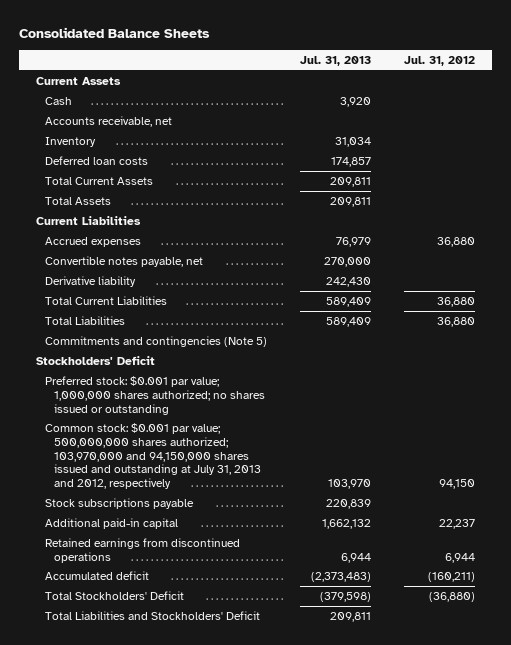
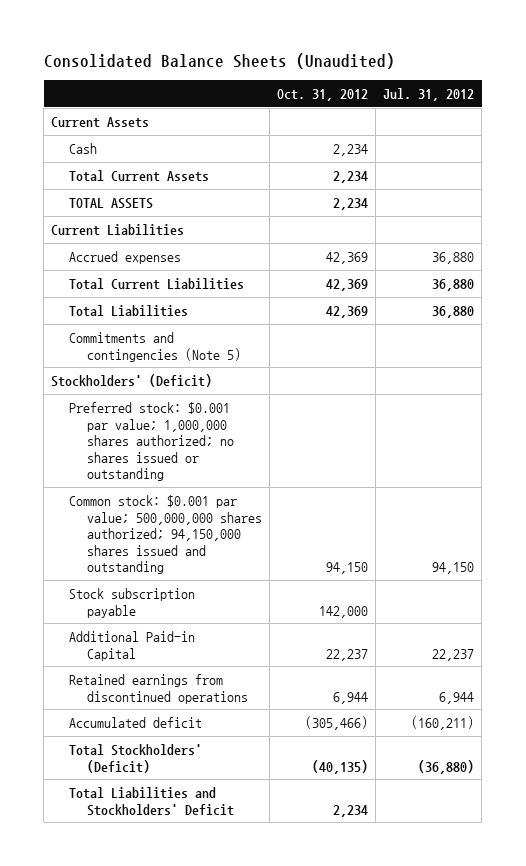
[19,27,211,39] Consolidated Balance Sheets -> [43,52,395,69] Consolidated Balance Sheets (Unaudited)
[299,56,371,67] Jul. 31, 2013 -> none
none -> [277,88,369,101] Oct. 31, 2012
[44,115,172,127] Accounts receivable, net -> none
[44,136,96,147] Inventory -> none
[44,155,148,165] Deferred loan costs -> none
[44,196,111,205] Total Assets -> [69,197,154,209] TOTAL ASSETS
[44,255,203,267] Convertible notes payable, net -> none
[44,275,136,287] Derivative liability -> none
[36,355,156,365] Stockholders' Deficit -> [51,373,213,387] Stockholders' (Deficit)
[44,422,261,490] Common stock: $0.001 par value; 500,000,000 shares authorized; 103,970,000 and 94,150,000 shares issued and outstanding at July 31, 2013 and 2012, respectively -> [69,494,263,575] Common stock: $0.001 par value; 500,000,000 shares authorized; 94,150,000 shares issued and outstanding
[44,497,194,509] Stock subscriptions payable -> [69,587,196,618] Stock subscription payable
[44,517,178,529] Additional paid-in capital -> [69,630,196,661] Additional Paid-in Capital
[44,590,184,600] Total Stockholders' Deficit -> [69,743,203,773] Total Stockholders' (Deficit)

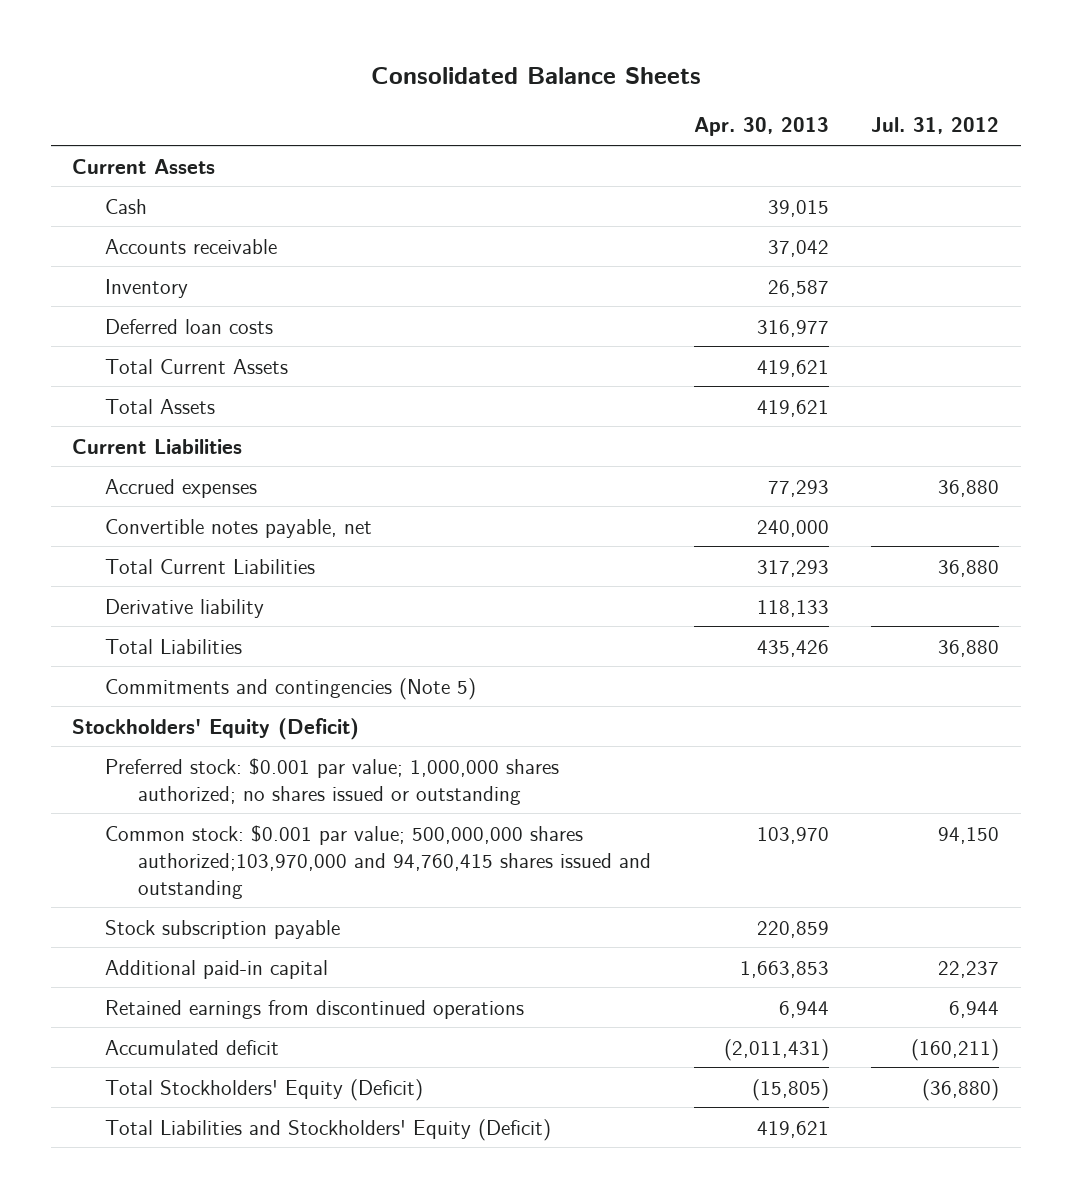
[43,52,395,69] Consolidated Balance Sheets (Unaudited) -> [370,66,701,84] Consolidated Balance Sheets
[277,88,369,101] Oct. 31, 2012 -> none
none -> [693,117,829,137] Apr. 30, 2013
none -> [105,238,278,254] Accounts receivable
none -> [105,278,189,298] Inventory
none -> [105,318,274,334] Deferred loan costs
[69,197,154,209] TOTAL ASSETS -> [105,398,216,414] Total Assets
none -> [105,518,373,538] Convertible notes payable, net
none -> [105,598,265,618] Derivative liability
[51,373,213,387] Stockholders' (Deficit) -> [72,717,360,740] Stockholders' Equity (Deficit)
[69,494,263,575] Common stock: $0.001 par value; 500,000,000 shares authorized; 94,150,000 shares issued and outstanding -> [105,824,651,899] Common stock: $0.001 par value; 500,000,000 shares authorized;103,970,000 and 94,760,415 shares issued and outstanding
[69,630,196,661] Additional Paid-in Capital -> [105,959,329,979] Additional paid-in capital
[69,743,203,773] Total Stockholders' (Deficit) -> [105,1078,424,1101] Total Stockholders' Equity (Deficit)
[69,786,235,816] Total Liabilities and Stockholders' Deficit -> [105,1118,552,1141] Total Liabilities and Stockholders' Equity (Deficit)

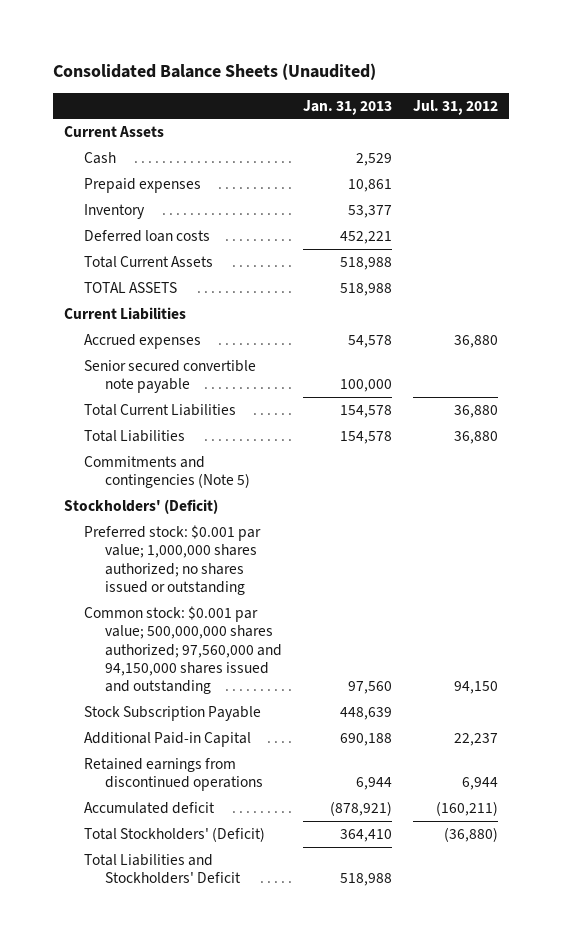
[370,66,701,84] Consolidated Balance Sheets -> [53,63,377,81] Consolidated Balance Sheets (Unaudited)
[693,117,829,137] Apr. 30, 2013 -> none
none -> [302,99,392,115] Jan. 31, 2013
[105,238,278,254] Accounts receivable -> none
none -> [84,177,202,193] Prepaid expenses
[105,398,216,414] Total Assets -> [84,281,178,293] TOTAL ASSETS
[105,518,373,538] Convertible notes payable, net -> [84,359,257,394] Senior secured convertible note payable
[105,598,265,618] Derivative liability -> none
[72,717,360,740] Stockholders' Equity (Deficit) -> [63,498,218,514] Stockholders' (Deficit)
[105,824,651,899] Common stock: $0.001 par value; 500,000,000 shares authorized;103,970,000 and 94,760,415 shares issued and outstanding -> [84,605,282,695] Common stock: $0.001 par value; 500,000,000 shares authorized; 97,560,000 and 94,150,000 shares issued and outstanding
[105,919,341,939] Stock subscription payable -> [84,705,262,721] Stock Subscription Payable
[105,959,329,979] Additional paid-in capital -> [84,731,252,747] Additional Paid-in Capital
[105,1078,424,1101] Total Stockholders' Equity (Deficit) -> [84,826,266,842] Total Stockholders' (Deficit)
[105,1118,552,1141] Total Liabilities and Stockholders' Equity (Deficit) -> [84,853,241,885] Total Liabilities and Stockholders' Deficit

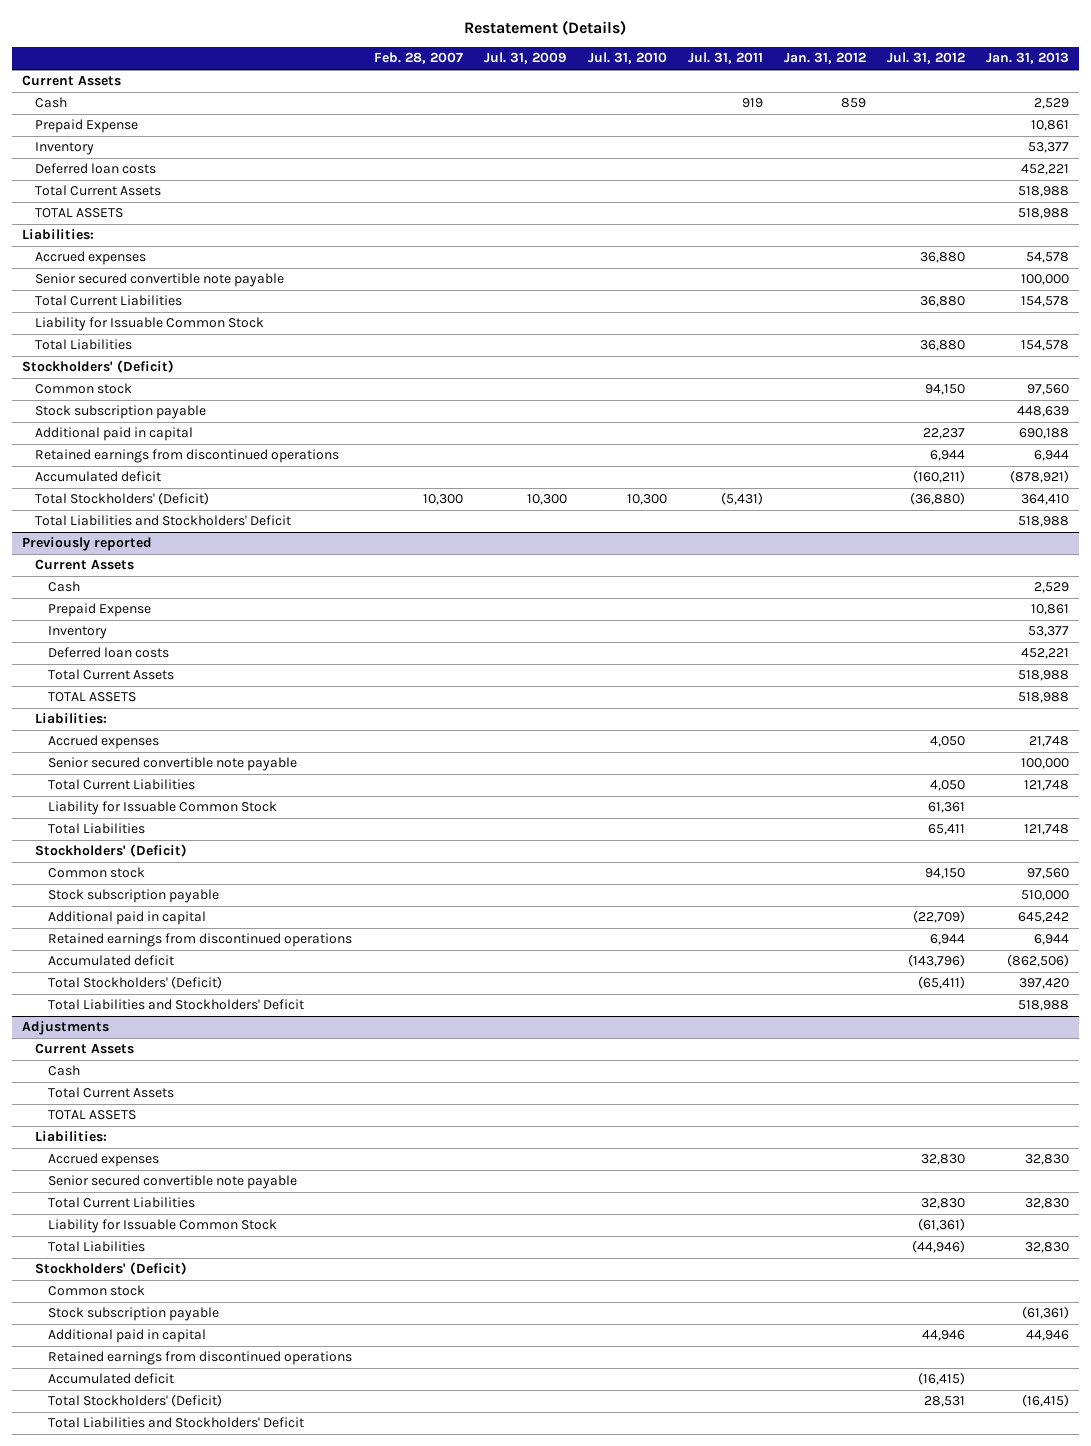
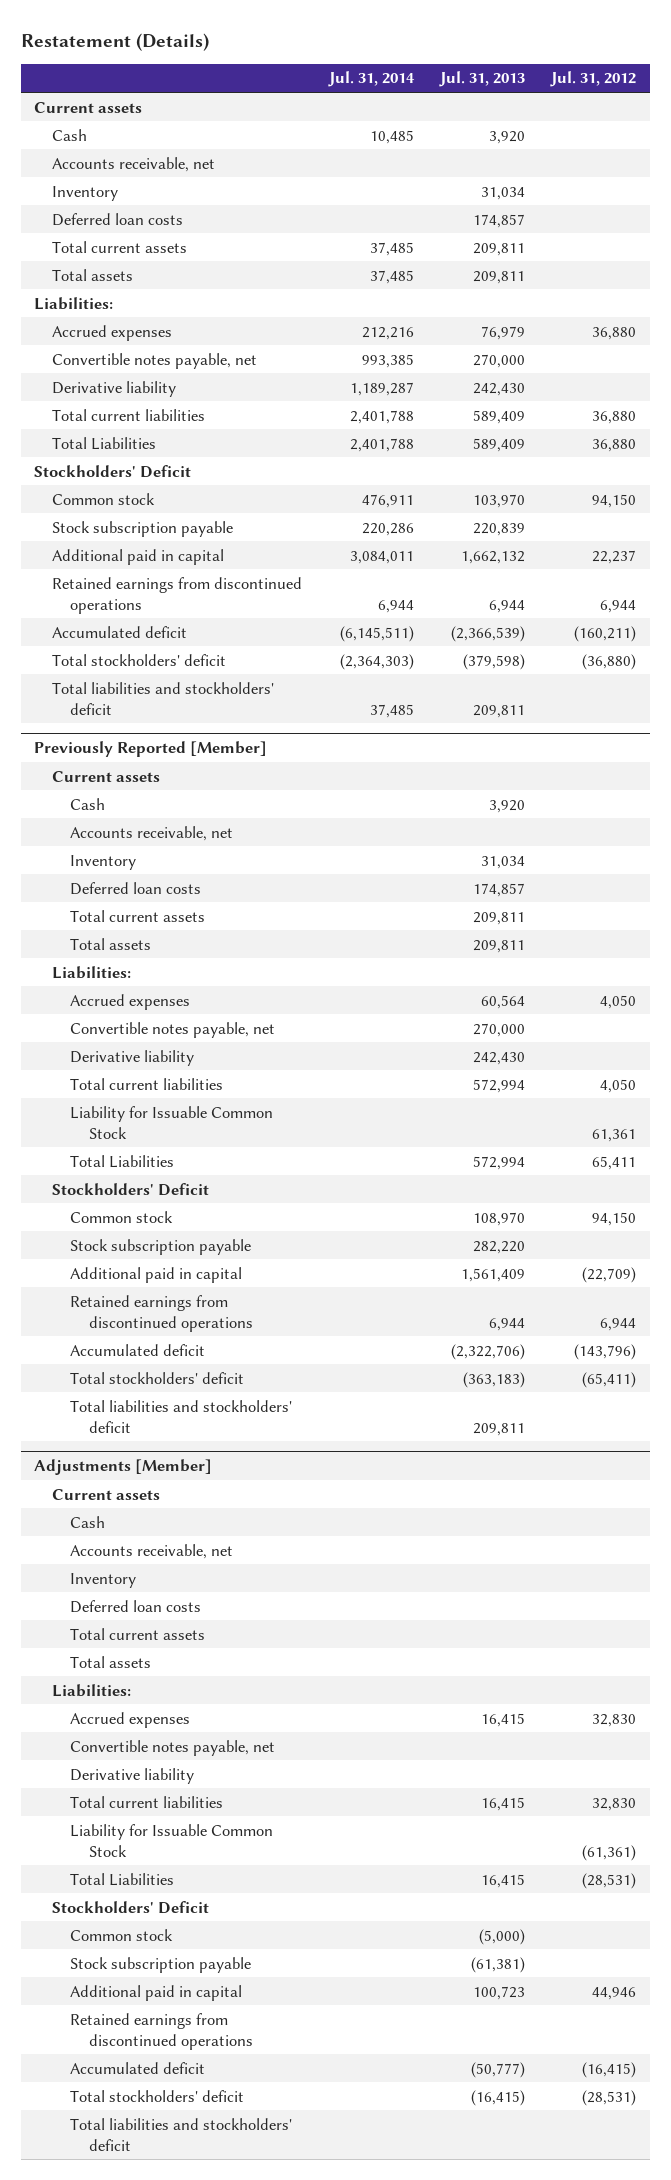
[373,52,463,65] Feb. 28, 2007 -> none
[483,52,567,65] Jul. 31, 2009 -> none
[587,52,667,65] Jul. 31, 2010 -> none
[687,52,763,65] Jul. 31, 2011 -> none
[783,52,866,65] Jan. 31, 2012 -> none
[985,52,1069,65] Jan. 31, 2013 -> none
none -> [327,71,415,88] Jul. 31, 2014
none -> [439,71,526,88] Jul. 31, 2013
[22,75,122,87] Current Assets -> [34,101,143,113] Current assets
[35,119,139,134] Prepaid Expense -> none
none -> [52,156,216,172] Accounts receivable, net
[35,185,162,197] Total Current Assets -> [52,240,188,253] Total current assets
[35,208,124,219] TOTAL ASSETS -> [52,268,134,281] Total assets
[35,317,265,332] Liability for Issuable Common Stock -> none
[35,273,285,288] Senior secured convertible note payable -> [52,352,258,369] Convertible notes payable, net
none -> [52,380,177,397] Derivative liability
[35,295,183,307] Total Current Liabilities -> [52,408,206,421] Total current liabilities
[22,360,175,374] Stockholders' (Deficit) -> [34,464,192,478] Stockholders' Deficit
[35,492,210,506] Total Stockholders' (Deficit) -> [52,653,227,666] Total stockholders' deficit
[35,515,292,527] Total Liabilities and Stockholders' Deficit -> [52,681,275,715] Total liabilities and stockholders' deficit
[22,537,153,552] Previously reported -> [34,741,268,758] Previously Reported [Member]
[35,559,135,571] Current Assets -> [52,770,161,782] Current assets
[48,603,152,618] Prepaid Expense -> none
none -> [70,825,234,841] Accounts receivable, net
[48,669,175,681] Total Current Assets -> [70,909,206,922] Total current assets
[48,692,137,703] TOTAL ASSETS -> [70,937,152,950] Total assets
[48,757,298,772] Senior secured convertible note payable -> [70,1021,276,1038] Convertible notes payable, net
none -> [70,1049,195,1066] Derivative liability
[48,779,196,791] Total Current Liabilities -> [70,1077,224,1090] Total current liabilities
[35,844,188,858] Stockholders' (Deficit) -> [52,1182,210,1196] Stockholders' Deficit
[48,976,223,990] Total Stockholders' (Deficit) -> [70,1371,245,1384] Total stockholders' deficit
[48,999,305,1011] Total Liabilities and Stockholders' Deficit -> [70,1399,293,1433] Total liabilities and stockholders' deficit
[22,1021,110,1036] Adjustments -> [34,1459,213,1476] Adjustments [Member]
[35,1043,135,1055] Current Assets -> [52,1488,161,1500] Current assets
none -> [70,1543,234,1559] Accounts receivable, net
none -> [70,1572,137,1588] Inventory
none -> [70,1599,202,1613] Deferred loan costs
[48,1087,175,1099] Total Current Assets -> [70,1627,206,1640] Total current assets
[48,1110,137,1121] TOTAL ASSETS -> [70,1655,152,1668] Total assets
[48,1175,298,1190] Senior secured convertible note payable -> [70,1739,276,1756] Convertible notes payable, net
none -> [70,1767,195,1784] Derivative liability
[48,1197,196,1209] Total Current Liabilities -> [70,1795,224,1808] Total current liabilities
[911,1240,965,1254] (44,946) -> [582,1872,637,1889] (28,531)
[35,1262,188,1276] Stockholders' (Deficit) -> [52,1900,210,1914] Stockholders' Deficit
[48,1394,223,1408] Total Stockholders' (Deficit) -> [70,2089,245,2102] Total stockholders' deficit
[923,1396,965,1408] 28,531 -> [582,2089,637,2106] (28,531)
[48,1417,305,1429] Total Liabilities and Stockholders' Deficit -> [70,2117,293,2151] Total liabilities and stockholders' deficit

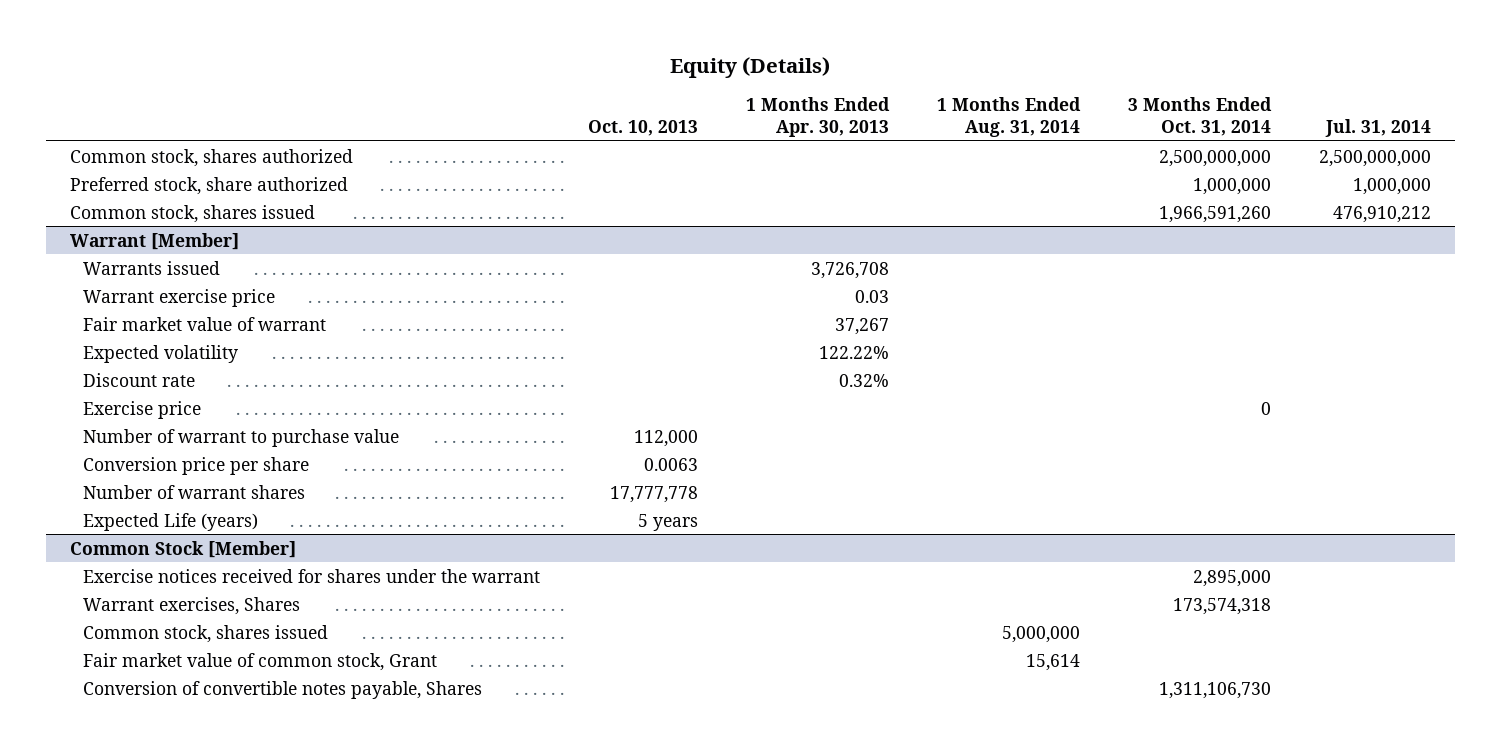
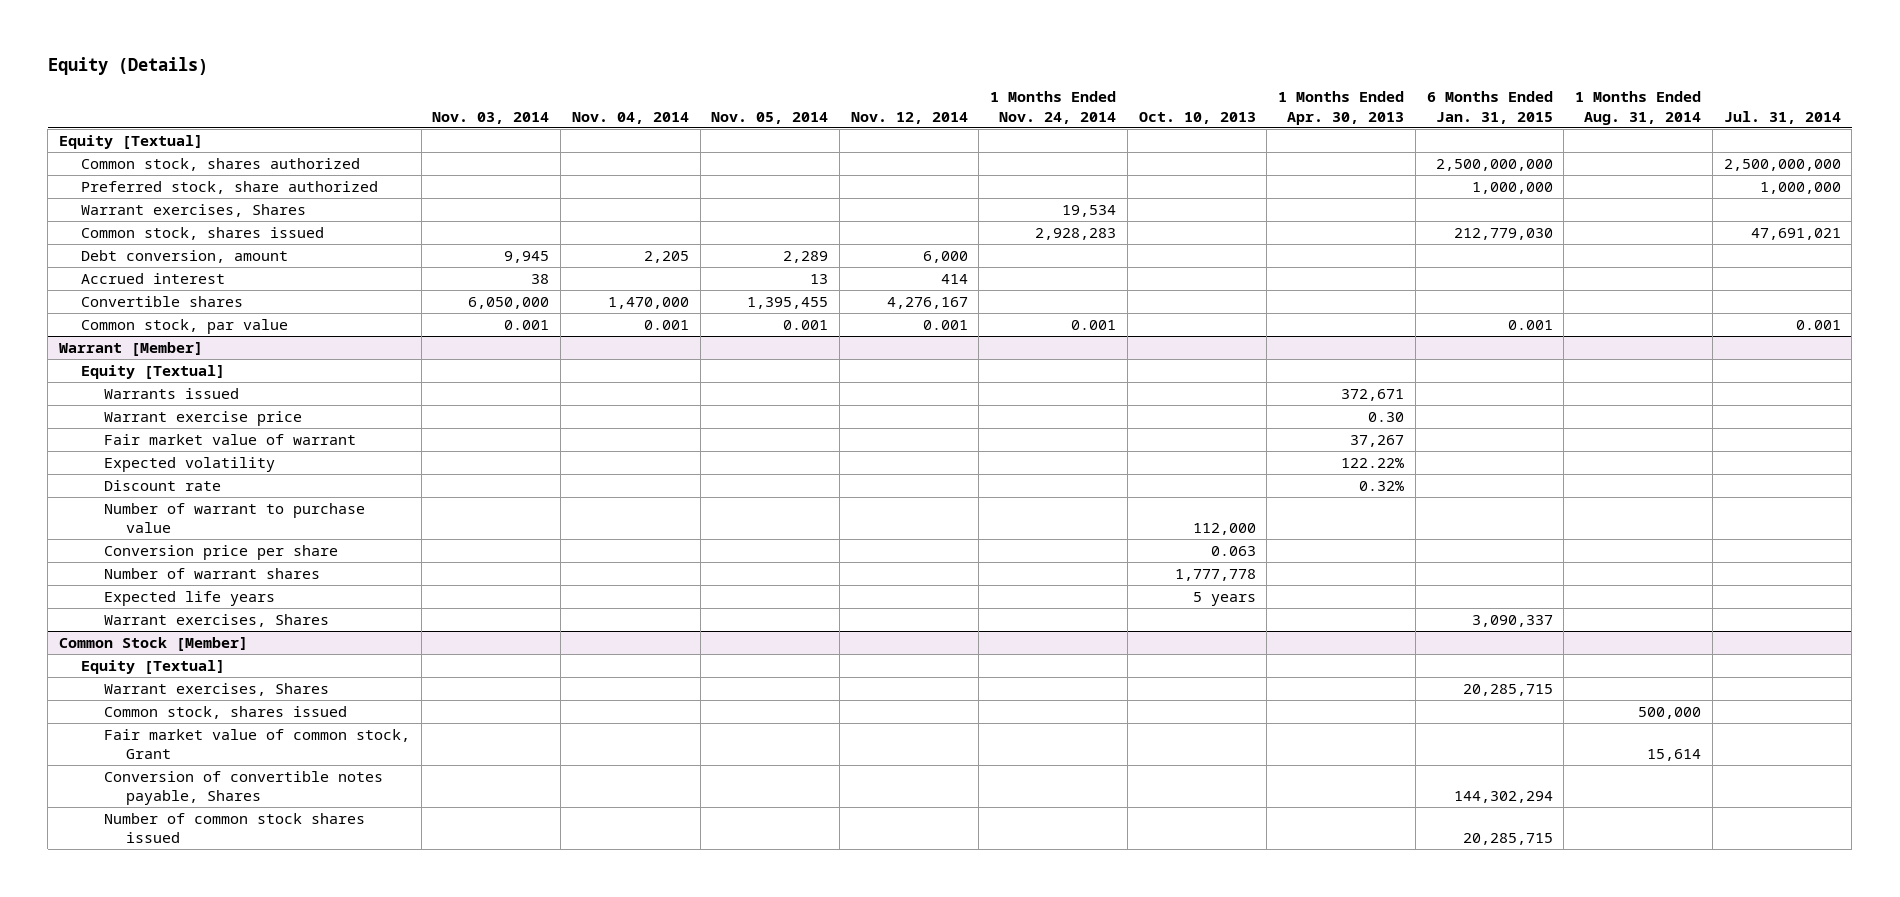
[1127,97,1272,136] 3 Months Ended Oct. 31, 2014 -> none
none -> [432,111,550,124] Nov. 03, 2014
none -> [571,111,689,124] Nov. 04, 2014
none -> [711,111,829,124] Nov. 05, 2014
none -> [850,111,968,124] Nov. 12, 2014
none -> [990,91,1117,124] 1 Months Ended Nov. 24, 2014
none -> [1426,91,1553,124] 6 Months Ended Jan. 31, 2015
none -> [59,134,204,149] Equity [Textual]
none -> [81,203,307,217] Warrant exercises, Shares
[1332,205,1431,223] 476,910,212 -> [1750,227,1841,240] 47,691,021
none -> [81,249,289,263] Debt conversion, amount
none -> [81,272,226,284] Accrued interest
none -> [81,295,244,307] Convertible shares
none -> [81,318,289,334] Common stock, par value
none -> [81,364,226,379] Equity [Textual]
[810,261,889,279] 3,726,708 -> [1341,388,1405,401] 372,671
[854,289,889,303] 0.03 -> [1368,411,1405,422] 0.30
[82,400,201,419] Exercise price -> none
[643,457,698,471] 0.0063 -> [1210,545,1256,556] 0.063
[609,485,698,503] 17,777,778 -> [1174,568,1256,581] 1,777,778
[82,512,258,531] Expected Life (years) -> [103,590,275,606] Expected life years
none -> [103,613,329,627] Warrant exercises, Shares
[82,568,540,583] Exercise notices received for shares under the warrant -> none
none -> [81,659,226,674] Equity [Textual]
[1001,625,1080,643] 5,000,000 -> [1638,706,1702,719] 500,000
none -> [103,812,365,843] Number of common stock shares issued

